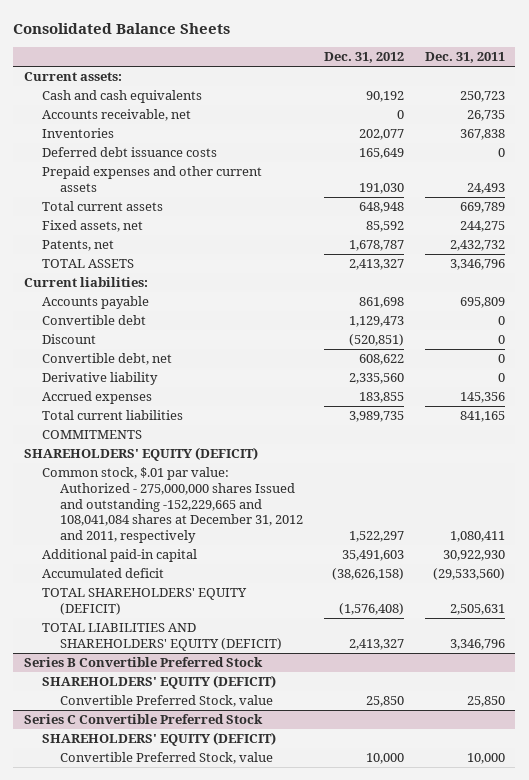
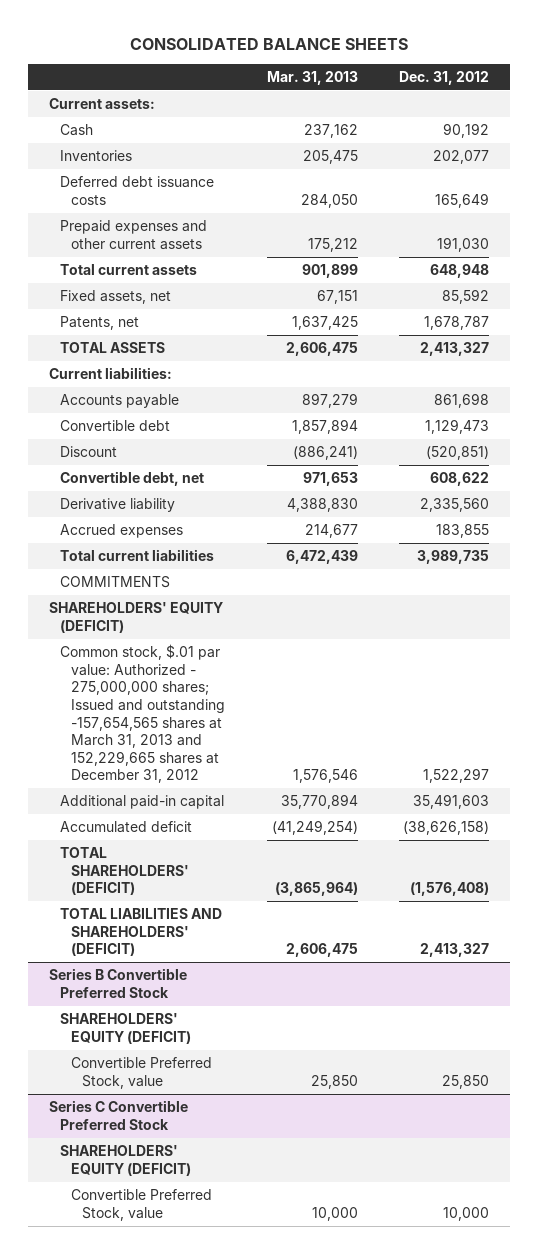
[13,22,231,34] Consolidated Balance Sheets -> [130,37,409,50] CONSOLIDATED BALANCE SHEETS
[424,51,505,63] Dec. 31, 2011 -> none
none -> [266,70,358,85] Mar. 31, 2013
[41,109,191,122] Accounts receivable, net -> none
[41,90,202,104] Cash and cash equivalents -> [60,124,94,137] Cash
[41,467,304,544] Common stock, $.01 par value: Authorized - 275,000,000 shares Issued and outstanding -152,229,665 and 108,041,084 shares at December 31, 2012 and 2011, respectively -> [60,644,226,784] Common stock, $.01 par value: Authorized - 275,000,000 shares; Issued and outstanding -157,654,565 shares at March 31, 2013 and 152,229,665 shares at December 31, 2012
[41,588,247,616] TOTAL SHAREHOLDERS' EQUITY (DEFICIT) -> [60,847,190,896] TOTAL SHAREHOLDERS' (DEFICIT)
[41,623,283,652] TOTAL LIABILITIES AND SHAREHOLDERS' EQUITY (DEFICIT) -> [60,908,223,957] TOTAL LIABILITIES AND SHAREHOLDERS' (DEFICIT)

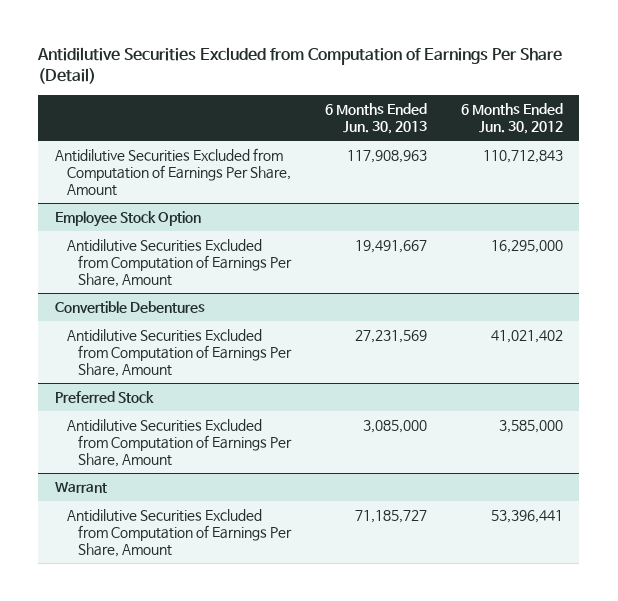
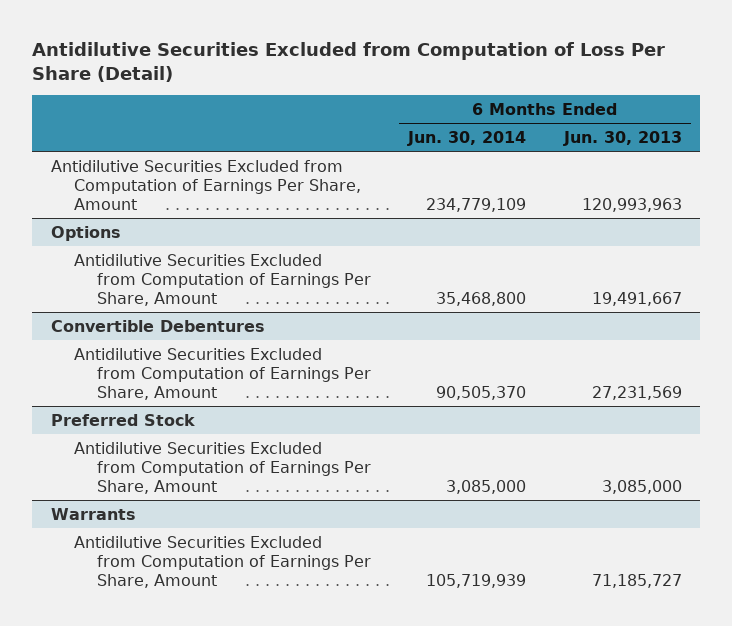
[37,46,563,85] Antidilutive Securities Excluded from Computation of Earnings Per Share (Detail) -> [32,41,666,82] Antidilutive Securities Excluded from Computation of Loss Per Share (Detail)
[460,103,563,135] 6 Months Ended Jun. 30, 2012 -> none
none -> [407,130,527,146] Jun. 30, 2014
[55,210,202,227] Employee Stock Option -> none
[346,149,427,163] 117,908,963 -> [581,197,682,212] 120,993,963
none -> [50,225,121,241] Options
[55,481,108,493] Warrant -> [50,507,136,520] Warrants

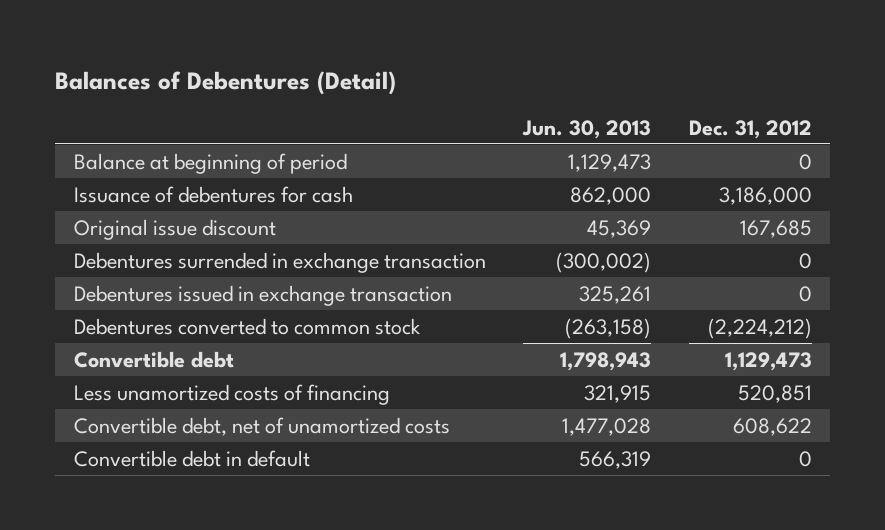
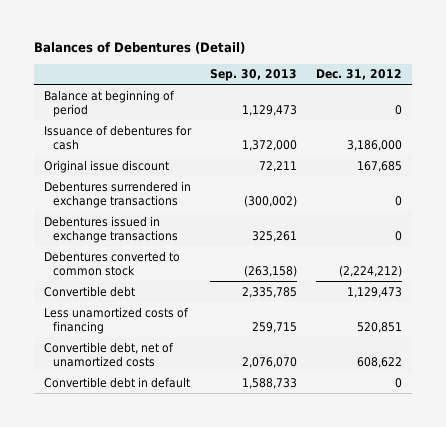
[522,119,652,139] Jun. 30, 2013 -> none
none -> [210,69,298,82] Sep. 30, 2013
[73,251,486,273] Debentures surrended in exchange transaction -> [43,180,191,209] Debentures surrendered in exchange transactions
[73,284,452,306] Debentures issued in exchange transaction -> [43,215,179,244] Debentures issued in exchange transactions

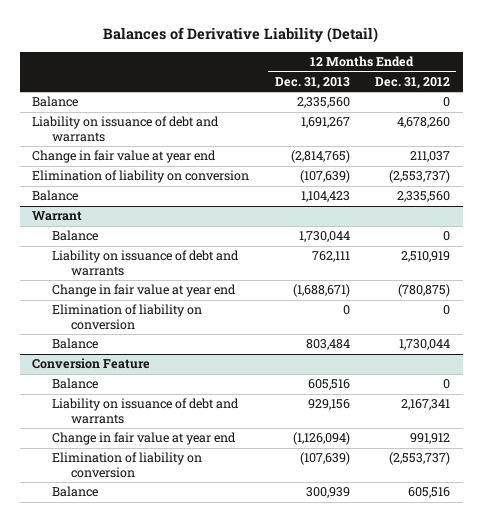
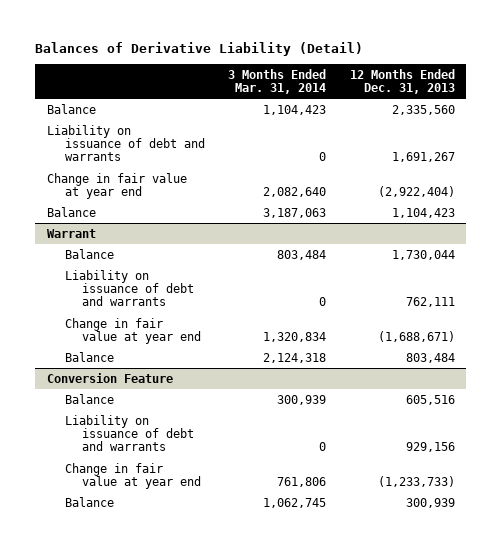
[375,76,451,89] Dec. 31, 2012 -> none
none -> [228,68,327,95] 3 Months Ended Mar. 31, 2014
[32,170,250,184] Elimination of liability on conversion -> none
[290,150,350,164] (2,814,765) -> [377,185,455,197] (2,922,404)
[51,304,202,330] Elimination of liability on conversion -> none
[51,452,202,478] Elimination of liability on conversion -> none
[292,432,350,446] (1,126,094) -> [377,475,455,487] (1,233,733)

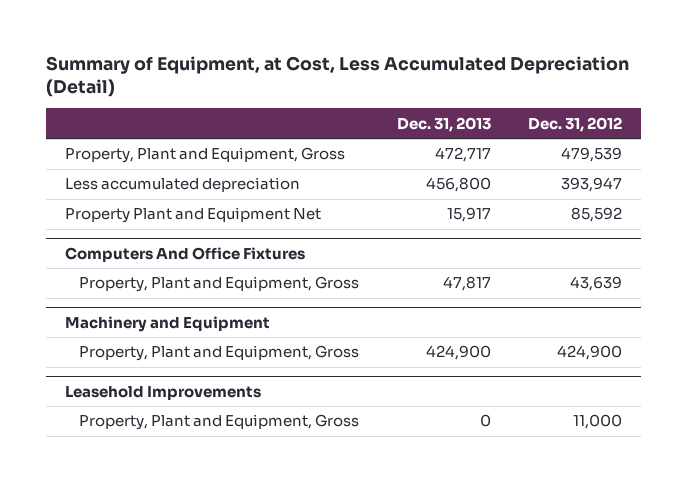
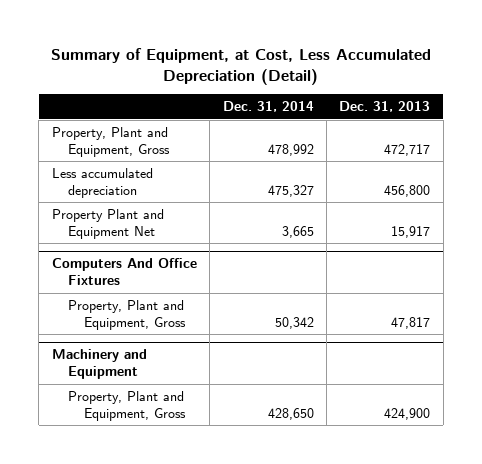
[528,116,623,132] Dec. 31, 2012 -> none
none -> [222,101,314,113] Dec. 31, 2014
[65,385,262,400] Leasehold Improvements -> none
[79,414,360,431] Property, Plant and Equipment, Gross -> none

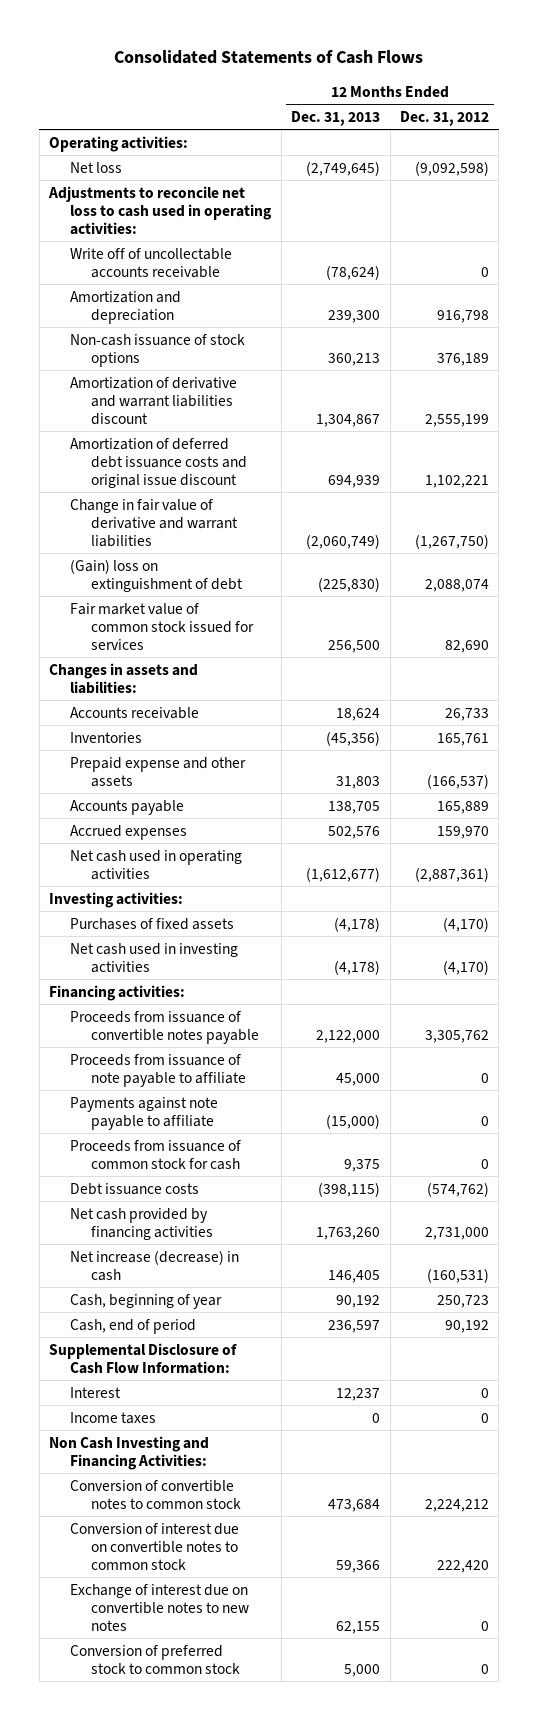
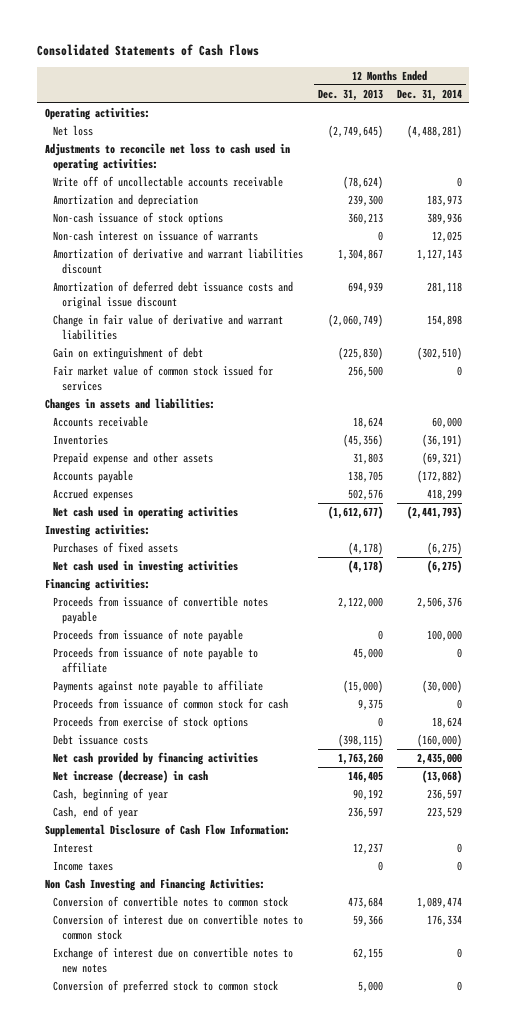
[400,111,490,127] Dec. 31, 2012 -> none
none -> [397,88,463,101] Dec. 31, 2014
none -> [53,230,259,242] Non-cash interest on issuance of warrants
[70,558,244,592] (Gain) loss on extinguishment of debt -> [53,347,204,361] Gain on extinguishment of debt
none -> [53,629,244,643] Proceeds from issuance of note payable
none -> [53,716,249,730] Proceeds from exercise of stock options
[70,1318,197,1334] Cash, end of period -> [53,806,139,820] Cash, end of year

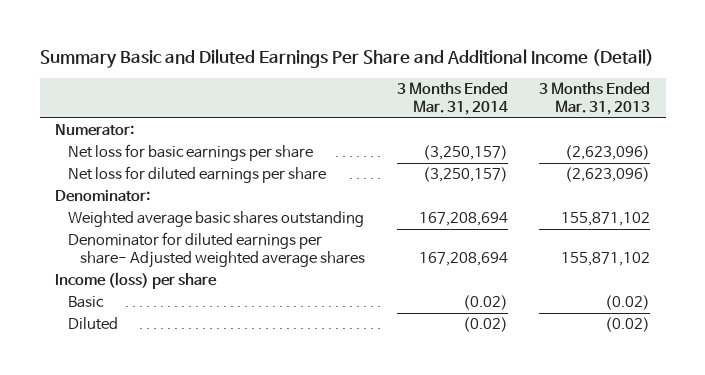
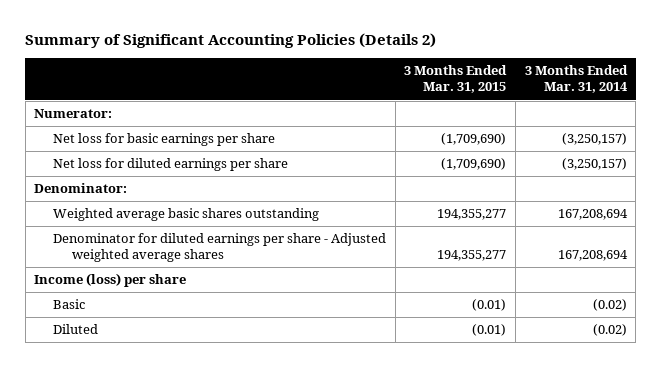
[39,48,654,68] Summary Basic and Diluted Earnings Per Share and Additional Income (Detail) -> [25,33,437,49] Summary of Significant Accounting Policies (Details 2)
[539,81,651,116] 3 Months Ended Mar. 31, 2013 -> none
none -> [404,65,508,94] 3 Months Ended Mar. 31, 2015
[67,232,366,269] Denominator for diluted earnings per share- Adjusted weighted average shares -> [52,233,386,263] Denominator for diluted earnings per share - Adjusted weighted average shares

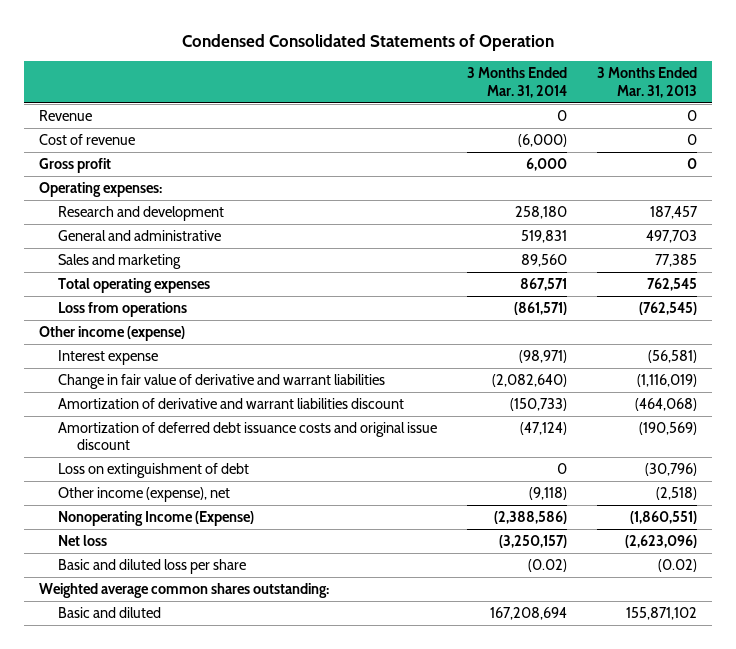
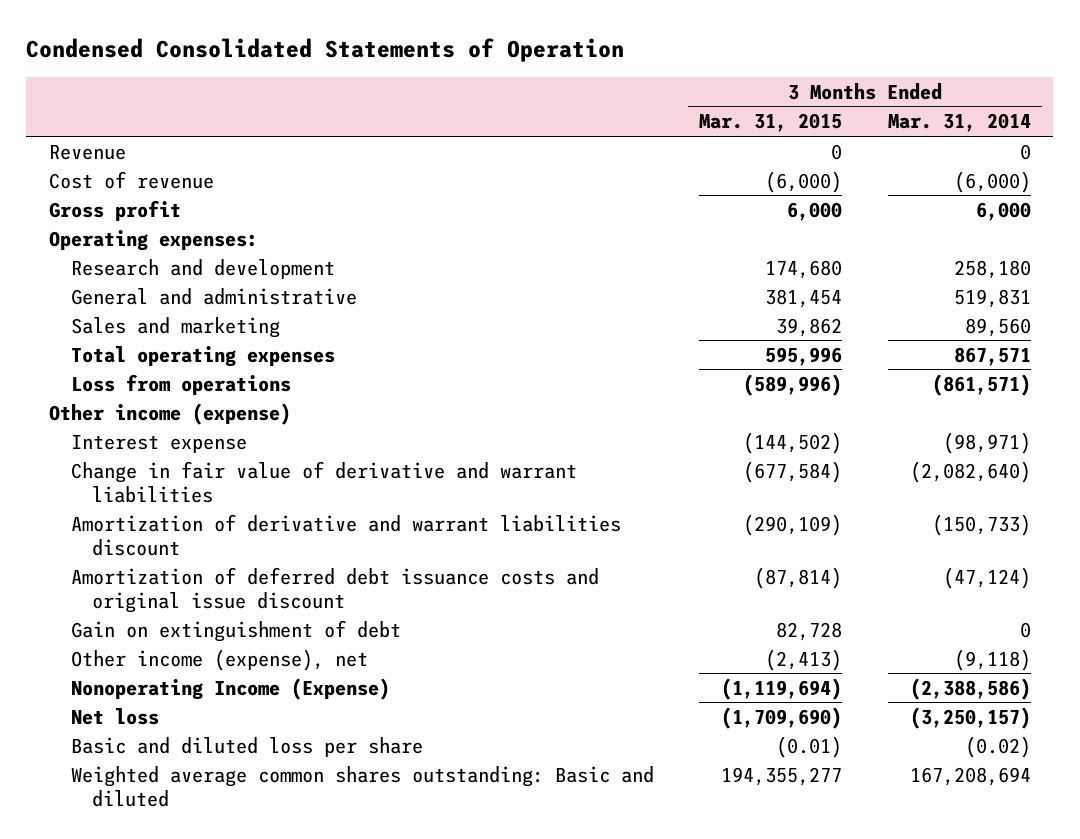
[596,67,697,98] 3 Months Ended Mar. 31, 2013 -> none
none -> [699,113,843,133] Mar. 31, 2015
[57,463,249,479] Loss on extinguishment of debt -> [70,619,401,642] Gain on extinguishment of debt
[38,583,329,599] Weighted average common shares outstanding: -> none
[57,607,161,619] Basic and diluted -> [70,765,654,807] Weighted average common shares outstanding: Basic and diluted

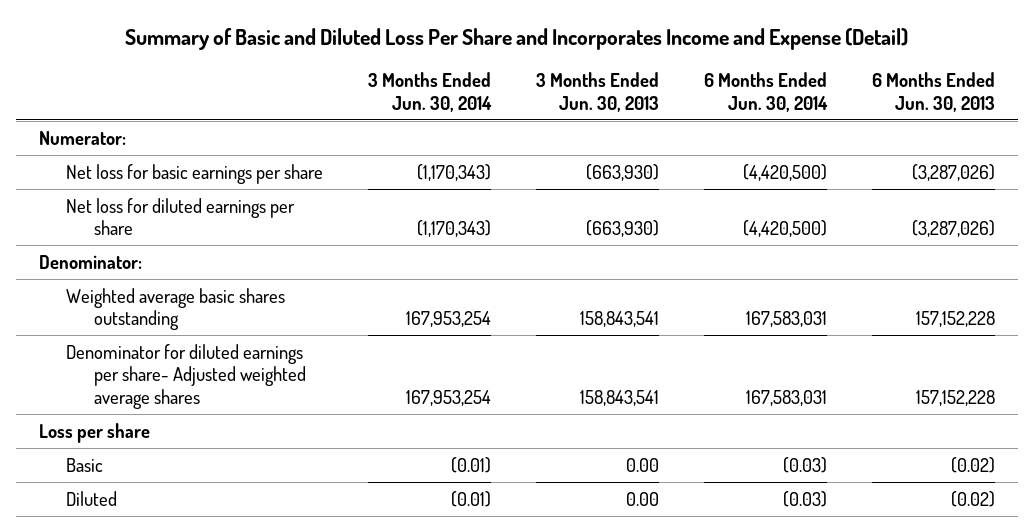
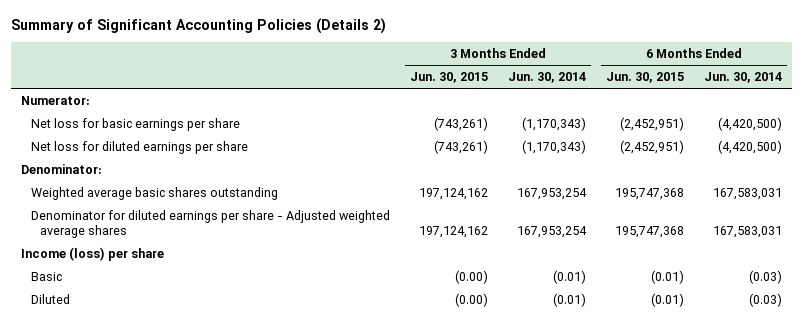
[125,27,909,50] Summary of Basic and Diluted Loss Per Share and Incorporates Income and Expense (Detail) -> [10,18,386,35] Summary of Significant Accounting Policies (Details 2)
[536,72,660,112] 3 Months Ended Jun. 30, 2013 -> none
[872,72,996,112] 6 Months Ended Jun. 30, 2013 -> none
none -> [409,72,488,84] Jun. 30, 2015
none -> [605,72,684,84] Jun. 30, 2015
[66,343,307,409] Denominator for diluted earnings per share- Adjusted weighted average shares -> [30,209,390,238] Denominator for diluted earnings per share - Adjusted weighted average shares
[38,422,150,443] Loss per share -> [20,246,164,261] Income (loss) per share

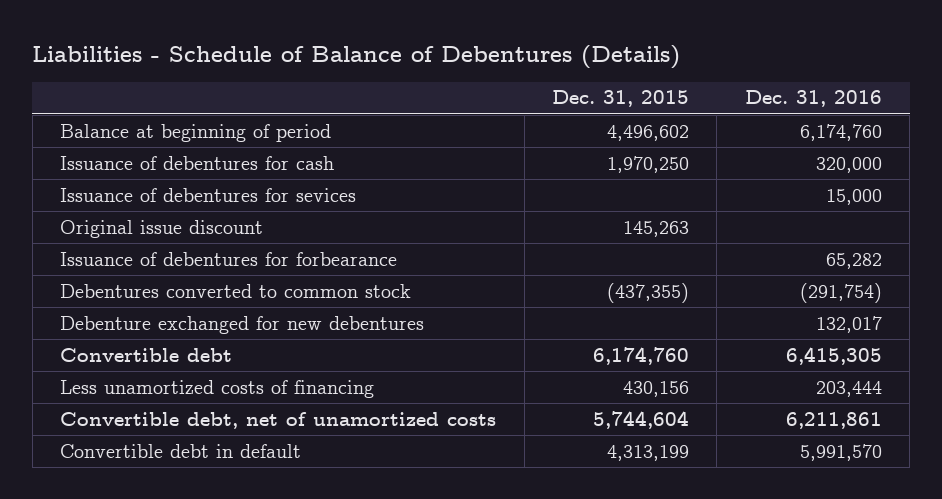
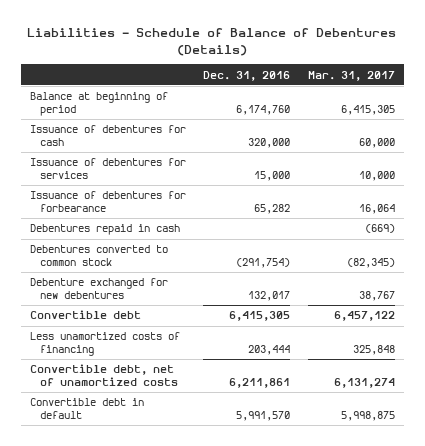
[551,90,689,108] Dec. 31, 2015 -> none
none -> [308,70,396,81] Mar. 31, 2017
[60,219,264,238] Original issue discount -> none
[60,187,357,202] Issuance of debentures for sevices -> [29,158,186,179] Issuance of debentures for services
none -> [29,224,180,236] Debentures repaid in cash

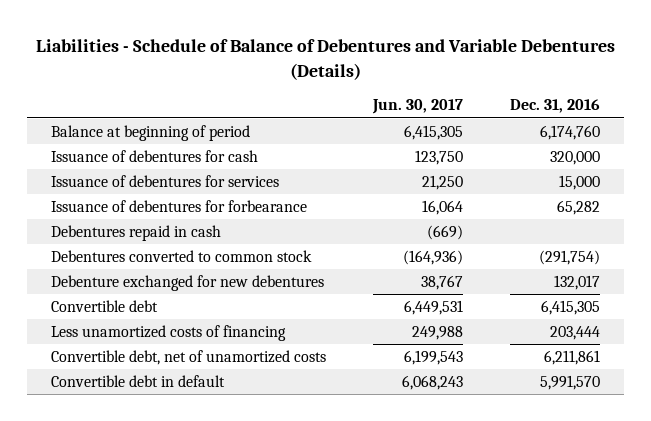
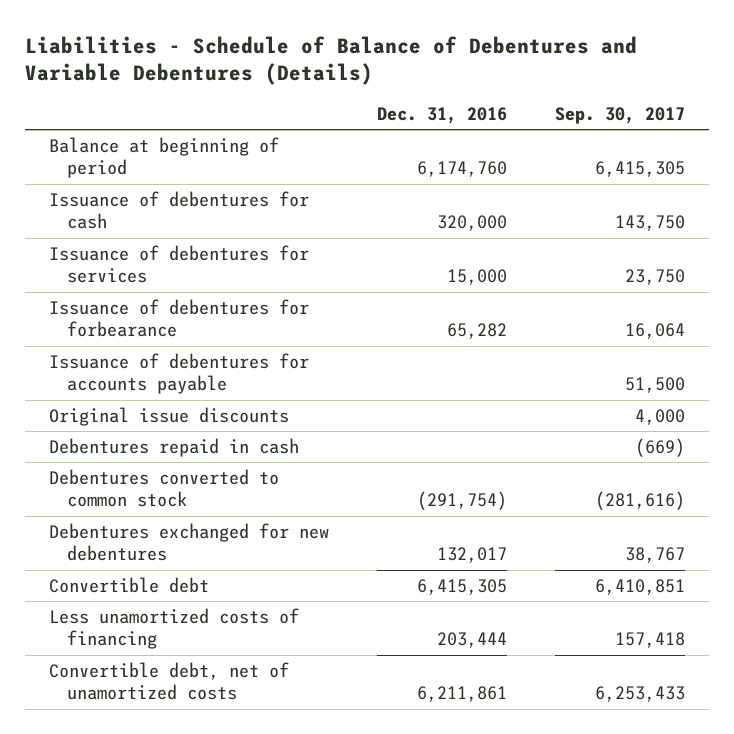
[372,99,464,115] Jun. 30, 2017 -> none
none -> [554,106,685,124] Sep. 30, 2017
none -> [48,352,309,395] Issuance of debentures for accounts payable
none -> [48,406,289,426] Original issue discounts
[50,274,324,291] Debenture exchanged for new debentures -> [48,522,329,562] Debentures exchanged for new debentures
[50,374,225,387] Convertible debt in default -> none

